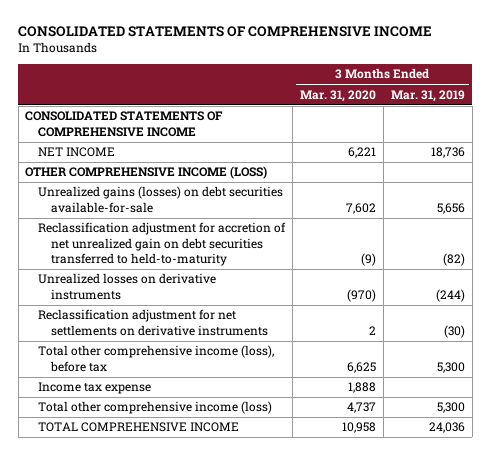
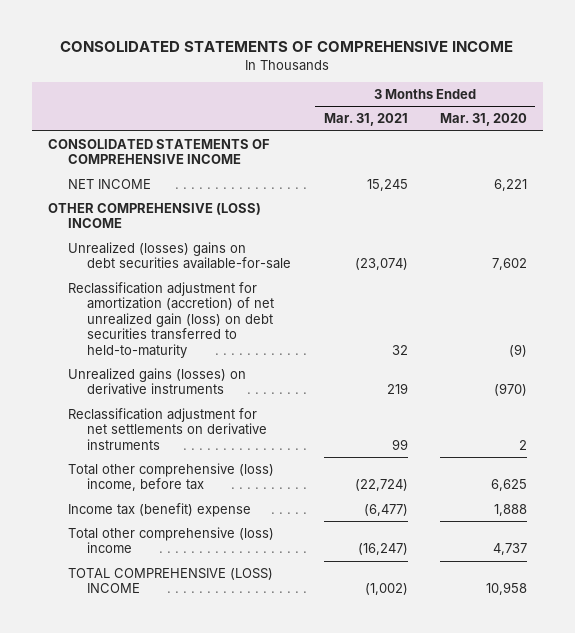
[390,89,465,102] Mar. 31, 2019 -> none
none -> [323,113,408,127] Mar. 31, 2021
[25,166,268,180] OTHER COMPREHENSIVE INCOME (LOSS) -> [48,202,262,229] OTHER COMPREHENSIVE (LOSS) INCOME
[38,186,284,213] Unrealized gains (losses) on debt securities available-for-sale -> [67,241,292,270] Unrealized (losses) gains on debt securities available-for-sale
[38,222,287,266] Reclassification adjustment for accretion of net unrealized gain on debt securities transferred to held-to-maturity -> [67,281,275,358] Reclassification adjustment for amortization (accretion) of net unrealized gain (loss) on debt securities transferred to held-to-maturity
[38,273,217,300] Unrealized losses on derivative instruments -> [67,367,246,396] Unrealized gains (losses) on derivative instruments
[38,345,275,372] Total other comprehensive income (loss), before tax -> [67,462,274,492] Total other comprehensive (loss) income, before tax
[38,382,152,395] Income tax expense -> [67,502,251,517] Income tax (benefit) expense
[38,401,273,415] Total other comprehensive income (loss) -> [67,526,274,554] Total other comprehensive (loss) income
[38,422,240,433] TOTAL COMPREHENSIVE INCOME -> [67,567,273,594] TOTAL COMPREHENSIVE (LOSS) INCOME

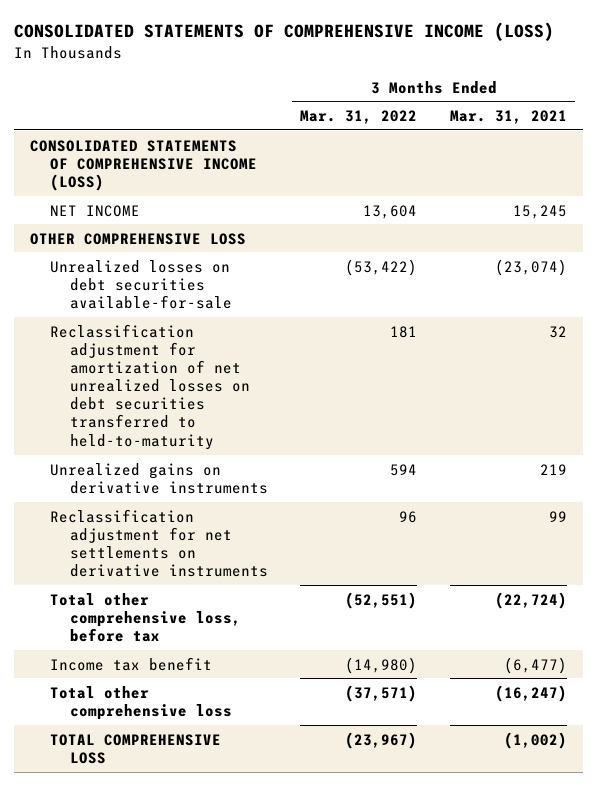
[60,41,514,53] CONSOLIDATED STATEMENTS OF COMPREHENSIVE INCOME -> [13,22,554,42] CONSOLIDATED STATEMENTS OF COMPREHENSIVE INCOME (LOSS)
[439,113,527,127] Mar. 31, 2020 -> none
none -> [300,110,418,125] Mar. 31, 2022
[48,138,271,165] CONSOLIDATED STATEMENTS OF COMPREHENSIVE INCOME -> [30,139,257,191] CONSOLIDATED STATEMENTS OF COMPREHENSIVE INCOME (LOSS)
[48,202,262,229] OTHER COMPREHENSIVE (LOSS) INCOME -> [30,232,247,245] OTHER COMPREHENSIVE LOSS
[67,241,292,270] Unrealized (losses) gains on debt securities available-for-sale -> [49,259,232,309] Unrealized losses on debt securities available-for-sale
[67,281,275,358] Reclassification adjustment for amortization (accretion) of net unrealized gain (loss) on debt securities transferred to held-to-maturity -> [49,323,250,450] Reclassification adjustment for amortization of net unrealized losses on debt securities transferred to held-to-maturity
[67,367,246,396] Unrealized gains (losses) on derivative instruments -> [49,462,268,494] Unrealized gains on derivative instruments
[67,462,274,492] Total other comprehensive (loss) income, before tax -> [49,592,241,642] Total other comprehensive loss, before tax
[67,502,251,517] Income tax (benefit) expense -> [49,656,212,671] Income tax benefit
[67,526,274,554] Total other comprehensive (loss) income -> [49,685,232,720] Total other comprehensive loss
[67,567,273,594] TOTAL COMPREHENSIVE (LOSS) INCOME -> [49,733,221,764] TOTAL COMPREHENSIVE LOSS

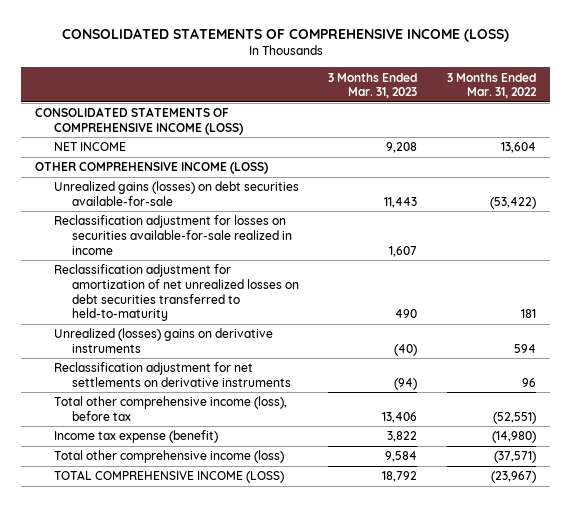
[449,110,567,125] Mar. 31, 2021 -> none
none -> [328,72,418,99] 3 Months Ended Mar. 31, 2023
[30,232,247,245] OTHER COMPREHENSIVE LOSS -> [35,162,269,175] OTHER COMPREHENSIVE INCOME (LOSS)
[49,259,232,309] Unrealized losses on debt securities available-for-sale -> [53,181,299,206] Unrealized gains (losses) on debt securities available-for-sale
none -> [53,215,292,255] Reclassification adjustment for losses on securities available-for-sale realized in income
[49,462,268,494] Unrealized gains on derivative instruments -> [53,328,273,353] Unrealized (losses) gains on derivative instruments
[49,592,241,642] Total other comprehensive loss, before tax -> [53,396,287,421] Total other comprehensive income (loss), before tax
[49,656,212,671] Income tax benefit -> [53,430,218,444] Income tax expense (benefit)
[49,685,232,720] Total other comprehensive loss -> [53,450,284,464] Total other comprehensive income (loss)
[49,733,221,764] TOTAL COMPREHENSIVE LOSS -> [53,470,284,484] TOTAL COMPREHENSIVE INCOME (LOSS)

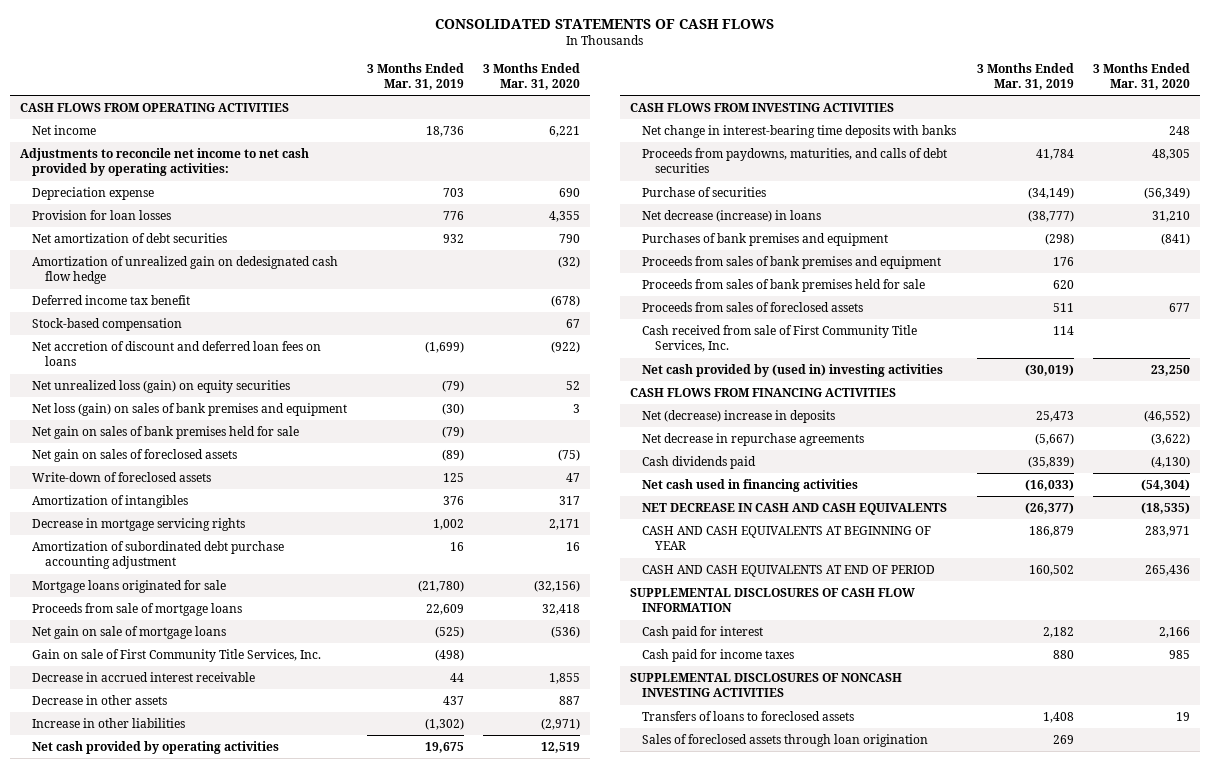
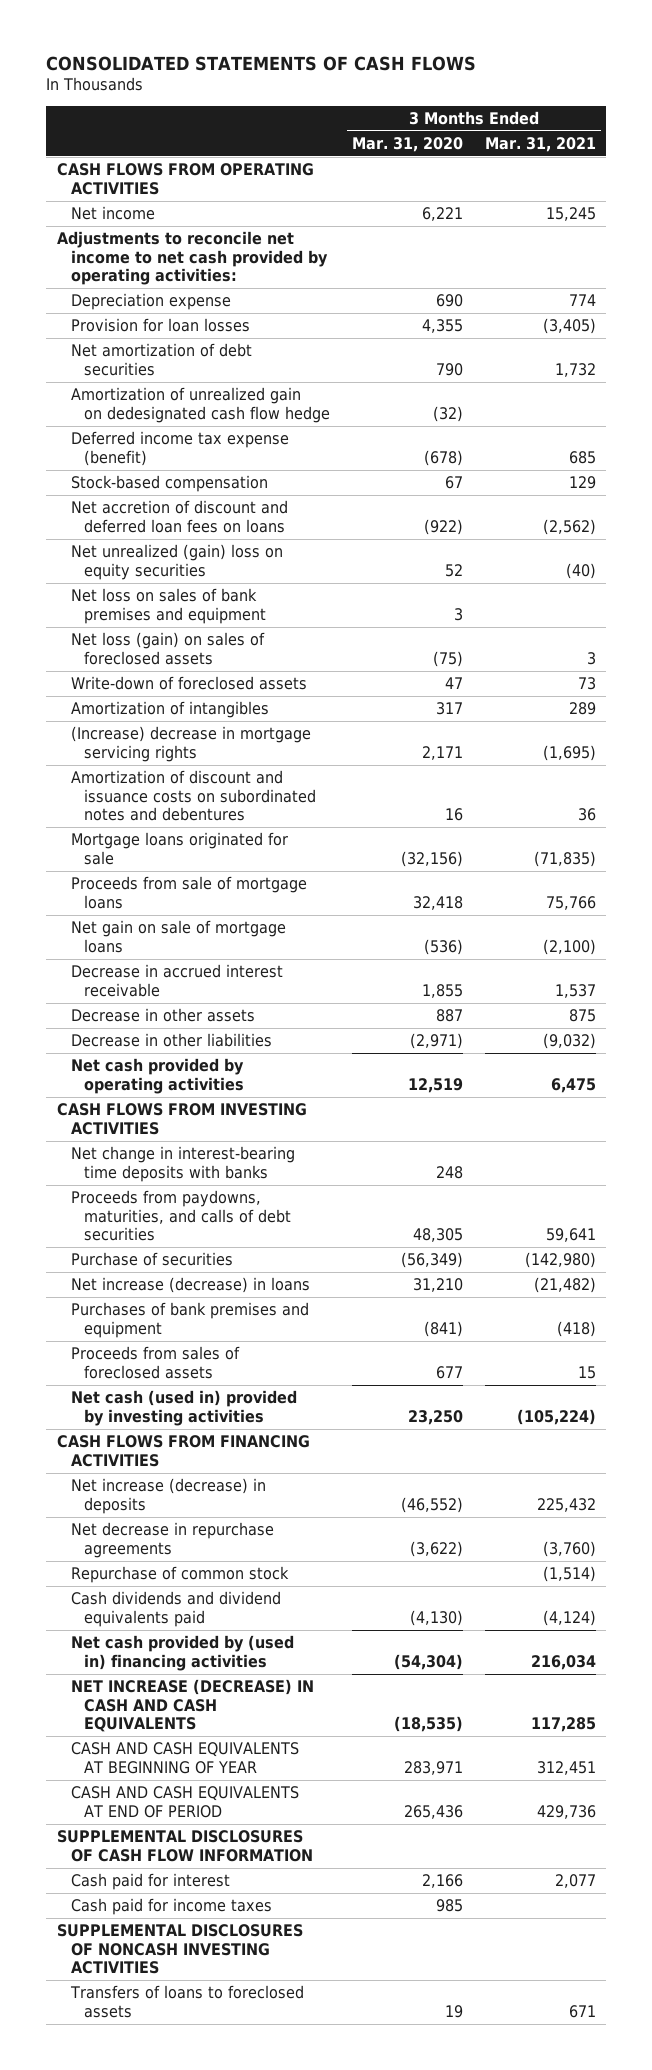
[366,63,464,91] 3 Months Ended Mar. 31, 2019 -> none
none -> [484,136,596,152] Mar. 31, 2021
[32,295,191,306] Deferred income tax benefit -> [70,431,289,466] Deferred income tax expense (benefit)
[32,426,300,440] Net gain on sales of bank premises held for sale -> none
[32,380,291,394] Net unrealized loss (gain) on equity securities -> [70,544,283,580] Net unrealized (gain) loss on equity securities
[32,403,348,417] Net loss (gain) on sales of bank premises and equipment -> [70,588,267,624] Net loss on sales of bank premises and equipment
[32,449,238,463] Net gain on sales of foreclosed assets -> [70,632,265,665] Net loss (gain) on sales of foreclosed assets
[32,541,285,570] Amortization of subordinated debt purchase accounting adjustment -> none
[32,518,246,532] Decrease in mortgage servicing rights -> [70,726,311,762] (Increase) decrease in mortgage servicing rights
none -> [70,770,317,821] Amortization of discount and issuance costs on subordinated notes and debentures
[32,649,322,663] Gain on sale of First Community Title Services, Inc. -> none
[32,718,186,729] Increase in other liabilities -> [70,1033,272,1048] Decrease in other liabilities
[642,210,822,223] Net decrease (increase) in loans -> [70,1277,310,1294] Net increase (decrease) in loans
[642,256,942,270] Proceeds from sales of bank premises and equipment -> none
[642,279,926,293] Proceeds from sales of bank premises held for sale -> none
[642,325,918,353] Cash received from sale of First Community Title Services, Inc. -> none
[642,364,944,378] Net cash provided by (used in) investing activities -> [70,1390,297,1426] Net cash (used in) provided by investing activities
[642,410,836,424] Net (decrease) increase in deposits -> [70,1478,266,1514] Net increase (decrease) in deposits
none -> [70,1566,289,1584] Repurchase of common stock
[642,456,757,470] Cash dividends paid -> [70,1591,281,1627] Cash dividends and dividend equivalents paid
[642,479,859,493] Net cash used in financing activities -> [70,1635,294,1671] Net cash provided by (used in) financing activities
[642,503,948,516] NET DECREASE IN CASH AND CASH EQUIVALENTS -> [70,1679,314,1732] NET INCREASE (DECREASE) IN CASH AND CASH EQUIVALENTS
[642,734,929,748] Sales of foreclosed assets through loan origination -> none

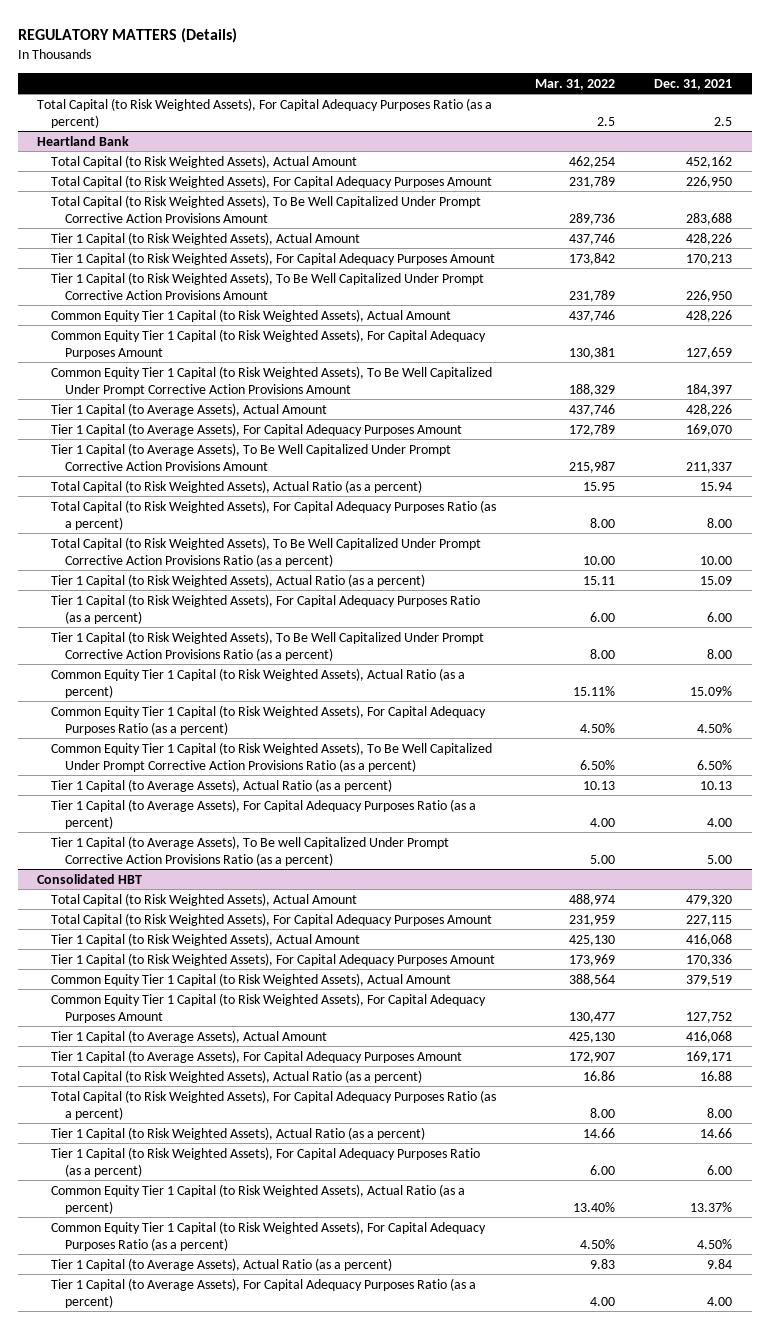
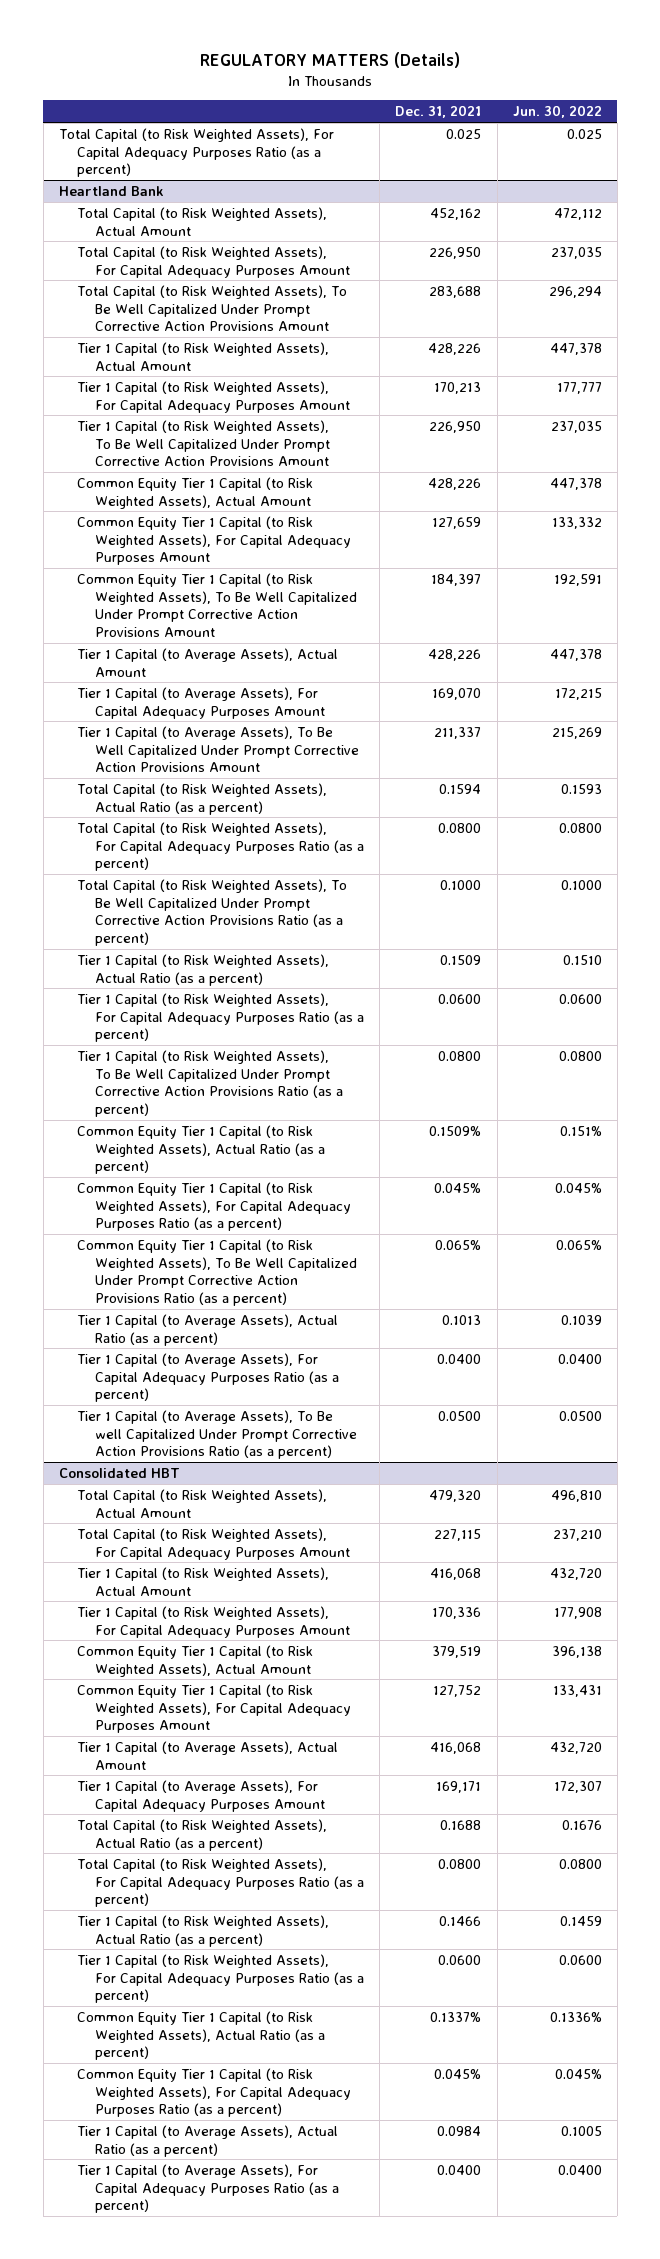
[535,78,616,90] Mar. 31, 2022 -> none
none -> [512,105,602,119] Jun. 30, 2022
[714,116,733,126] 2.5 -> [446,128,482,139] 0.025
[700,481,733,491] 15.94 -> [439,783,482,794] 0.1594
[707,517,733,528] 8.00 -> [438,822,482,833] 0.0800
[700,555,733,565] 10.00 -> [440,879,482,890] 0.1000
[700,575,733,585] 15.09 -> [440,954,482,965] 0.1509
[707,611,733,622] 6.00 -> [438,993,482,1004] 0.0600
[707,648,733,659] 8.00 -> [438,1050,482,1061] 0.0800
[690,685,733,696] 15.09% -> [429,1125,482,1136] 0.1509%
[697,722,733,733] 4.50% -> [434,1182,482,1193] 0.045%
[697,759,733,770] 6.50% -> [435,1239,482,1250] 0.065%
[700,780,733,790] 10.13 -> [442,1314,482,1325] 0.1013
[707,817,733,827] 4.00 -> [437,1353,482,1364] 0.0400
[707,854,733,864] 5.00 -> [438,1410,482,1421] 0.0500
[700,1070,733,1081] 16.88 -> [440,1819,482,1830] 0.1688
[707,1107,733,1118] 8.00 -> [438,1858,482,1869] 0.0800
[700,1127,733,1138] 14.66 -> [439,1915,482,1926] 0.1466
[707,1164,733,1175] 6.00 -> [438,1954,482,1965] 0.0600
[690,1201,733,1212] 13.37% -> [430,2011,482,2022] 0.1337%
[697,1238,733,1249] 4.50% -> [434,2068,482,2079] 0.045%
[707,1258,733,1269] 9.84 -> [437,2125,482,2136] 0.0984
[707,1296,733,1306] 4.00 -> [437,2164,482,2175] 0.0400

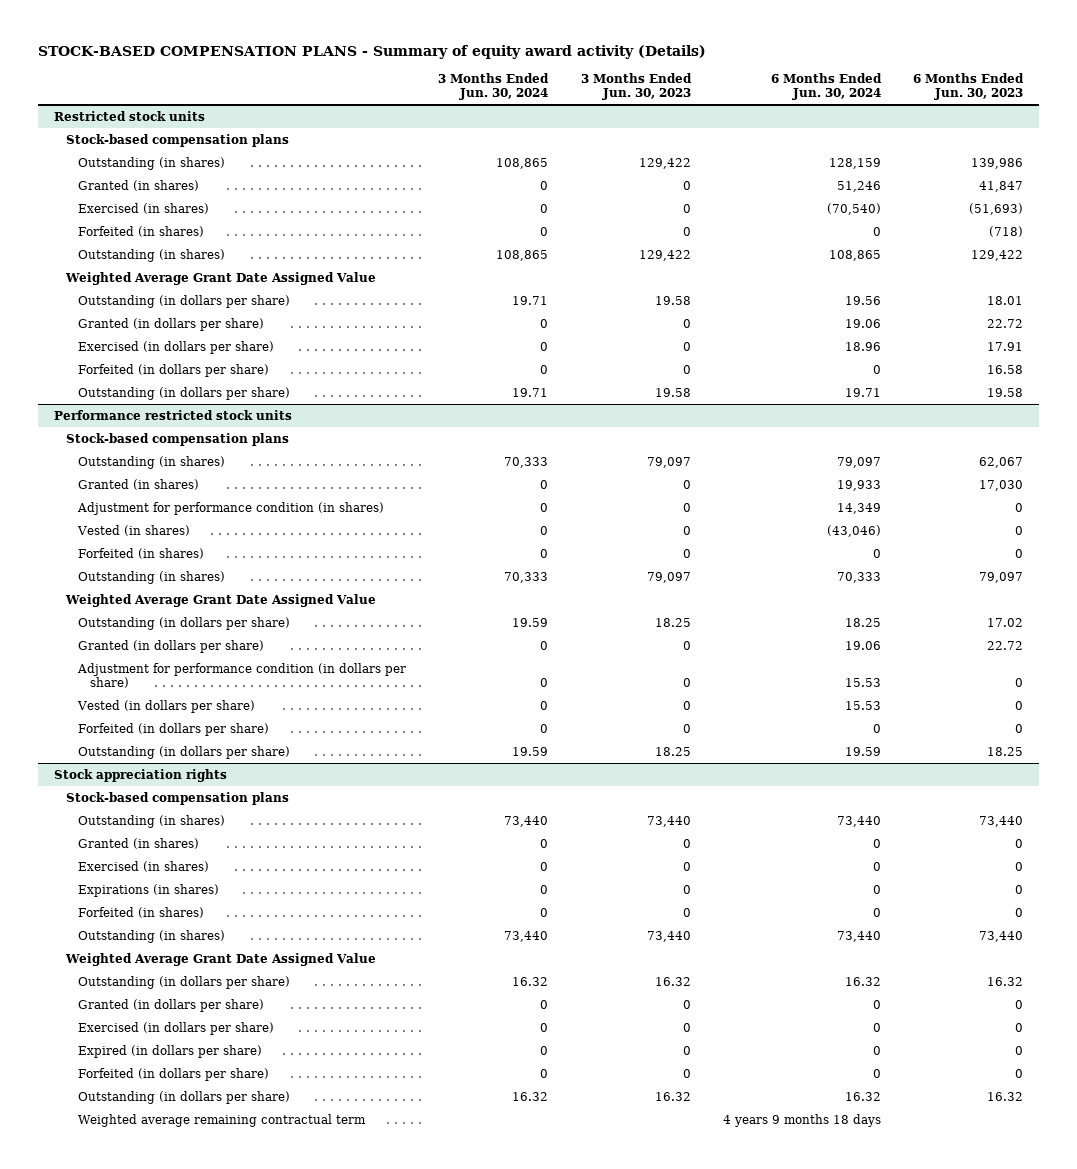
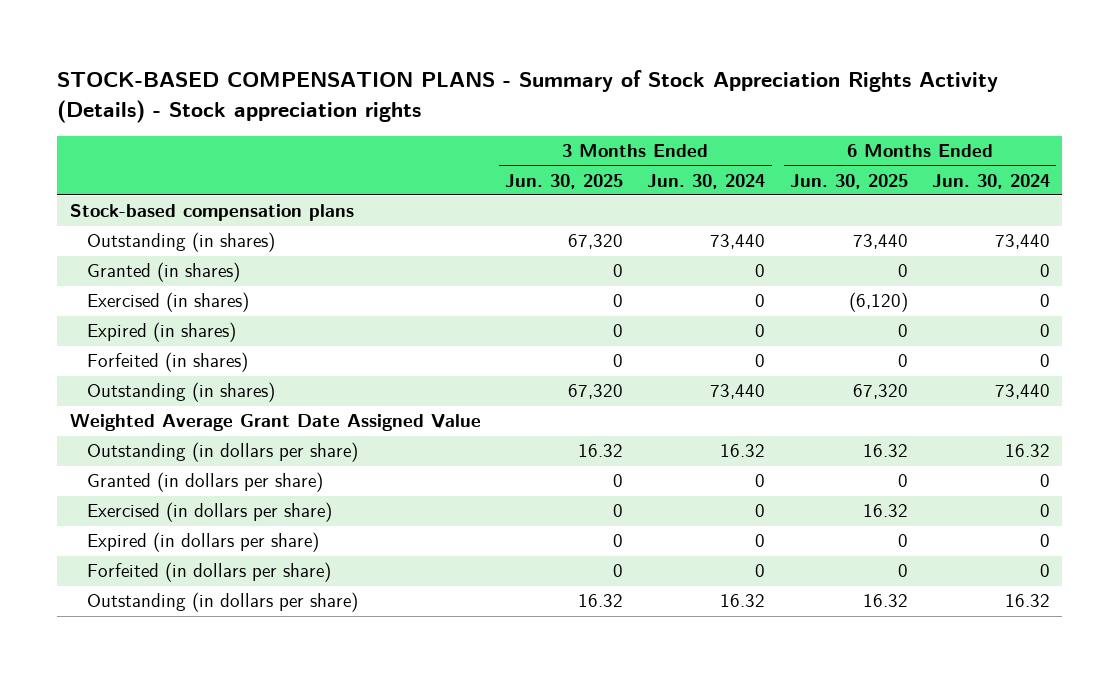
[37,44,706,59] STOCK-BASED COMPENSATION PLANS - Summary of equity award activity (Details) -> [57,70,999,123] STOCK-BASED COMPENSATION PLANS - Summary of Stock Appreciation Rights Activity (Details) - Stock appreciation rights
[580,72,692,100] 3 Months Ended Jun. 30, 2023 -> none
[913,72,1025,100] 6 Months Ended Jun. 30, 2023 -> none
none -> [505,173,624,189] Jun. 30, 2025
none -> [789,173,908,189] Jun. 30, 2025
[53,110,205,121] Restricted stock units -> none
[78,156,226,170] Outstanding (in shares) -> none
[78,179,200,191] Granted (in shares) -> none
[78,202,210,214] Exercised (in shares) -> none
[78,225,205,237] Forfeited (in shares) -> none
[78,248,226,262] Outstanding (in shares) -> none
[64,271,376,285] Weighted Average Grant Date Assigned Value -> none
[78,294,291,308] Outstanding (in dollars per share) -> none
[78,317,265,331] Granted (in dollars per share) -> none
[78,340,275,354] Exercised (in dollars per share) -> none
[78,363,270,377] Forfeited (in dollars per share) -> none
[78,386,291,400] Outstanding (in dollars per share) -> none
[53,409,292,420] Performance restricted stock units -> none
[65,432,289,446] Stock-based compensation plans -> none
[78,455,226,469] Outstanding (in shares) -> none
[78,478,200,490] Granted (in shares) -> none
[77,501,385,515] Adjustment for performance condition (in shares) -> none
[77,524,191,536] Vested (in shares) -> none
[78,547,205,559] Forfeited (in shares) -> none
[78,570,226,584] Outstanding (in shares) -> none
[64,593,376,607] Weighted Average Grant Date Assigned Value -> none
[78,616,291,630] Outstanding (in dollars per share) -> none
[78,639,265,653] Granted (in dollars per share) -> none
[77,662,407,688] Adjustment for performance condition (in dollars per share) -> none
[77,699,256,713] Vested (in dollars per share) -> none
[78,722,270,736] Forfeited (in dollars per share) -> none
[78,745,291,759] Outstanding (in dollars per share) -> none
[53,768,227,782] Stock appreciation rights -> none
[65,791,289,805] Stock-based compensation plans -> none
[78,883,220,897] Expirations (in shares) -> [86,322,236,343] Expired (in shares)
[78,1113,367,1127] Weighted average remaining contractual term -> none

